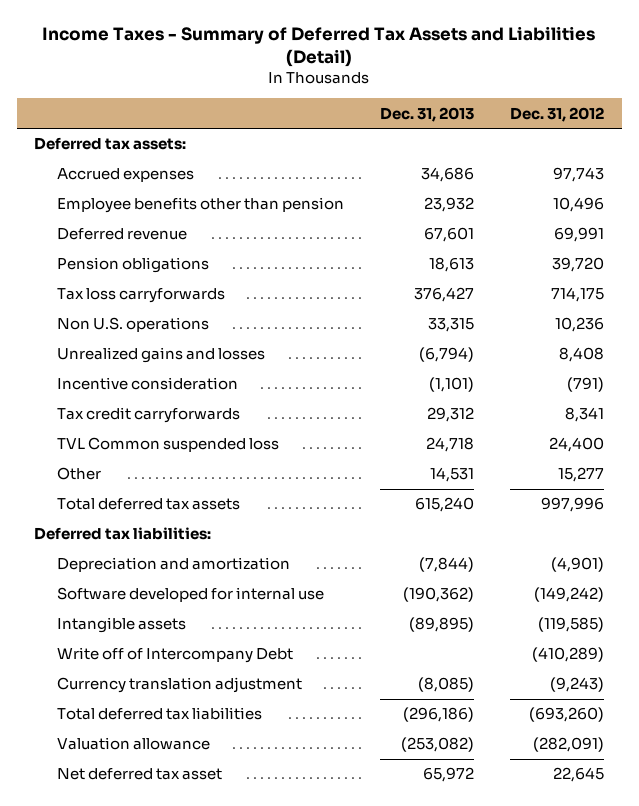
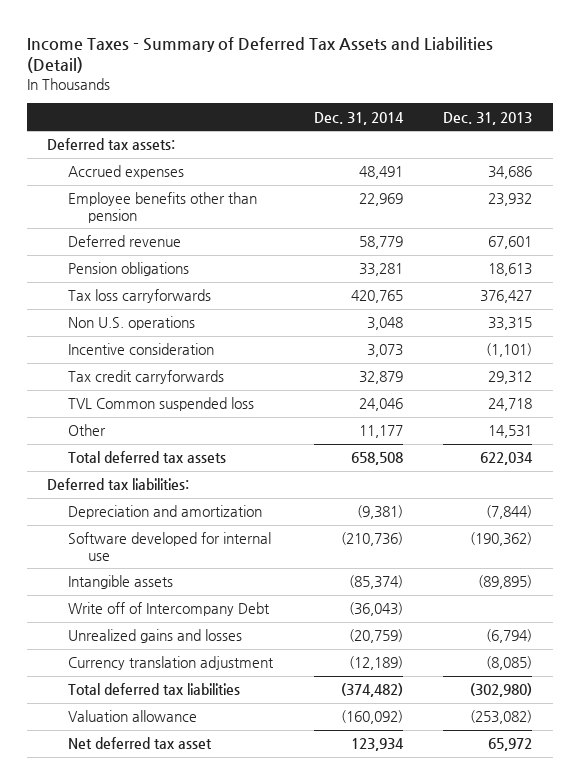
[510,106,605,122] Dec. 31, 2012 -> none
none -> [313,111,404,125] Dec. 31, 2014
[415,497,475,513] 615,240 -> [480,452,534,466] 622,034
[57,347,266,364] Unrealized gains and losses -> [67,629,242,644] Unrealized gains and losses
[403,707,475,723] (296,186) -> [470,683,533,698] (302,980)

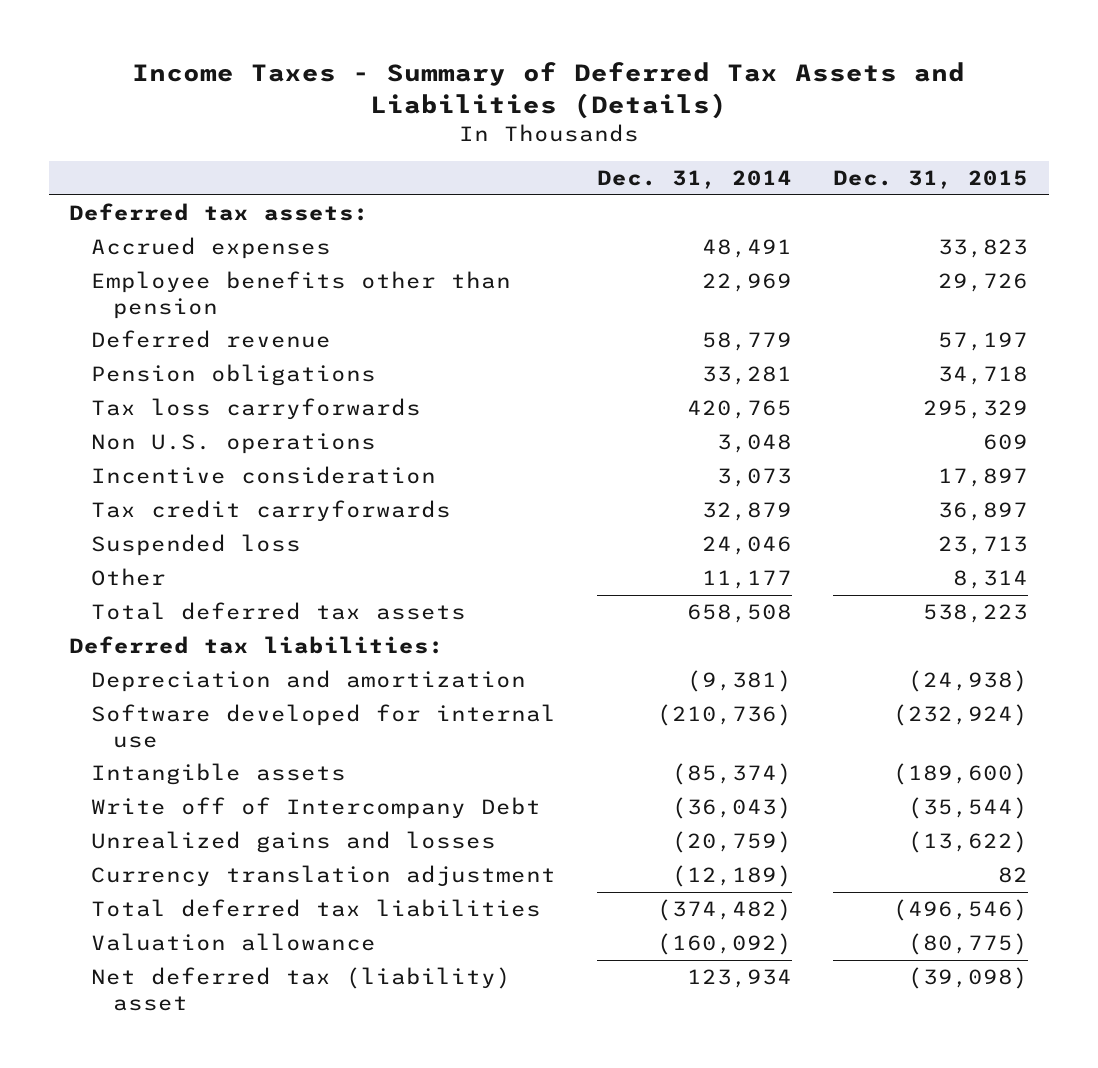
[26,36,493,74] Income Taxes - Summary of Deferred Tax Assets and Liabilities (Detail) -> [131,61,965,119] Income Taxes - Summary of Deferred Tax Assets and Liabilities (Details)
[443,111,533,125] Dec. 31, 2013 -> none
none -> [833,170,1029,190] Dec. 31, 2015
[67,397,254,412] TVL Common suspended loss -> [91,533,302,556] Suspended loss
[67,737,212,750] Net deferred tax asset -> [91,966,512,1011] Net deferred tax (liability) asset

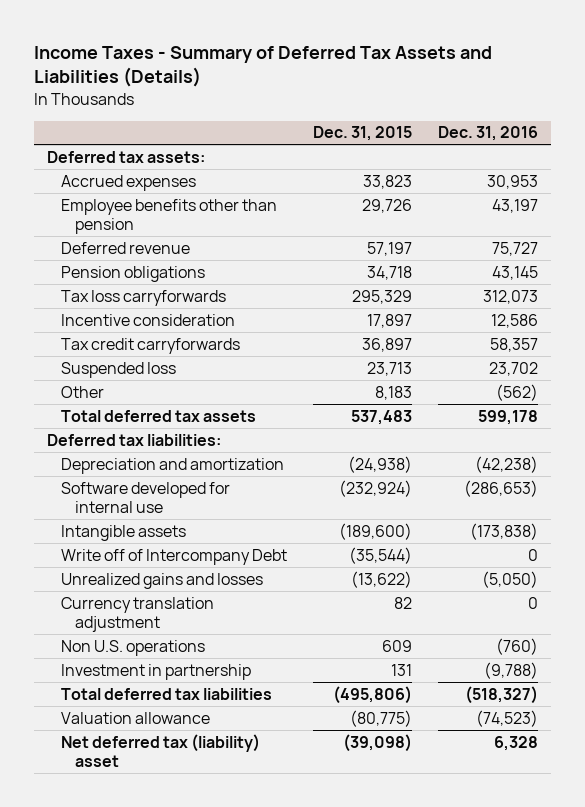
[597,170,793,190] Dec. 31, 2014 -> none
none -> [438,126,539,142] Dec. 31, 2016
[953,569,1029,589] 8,314 -> [375,385,413,400] 8,183
[923,603,1029,623] 538,223 -> [351,409,413,425] 537,483
[91,432,377,454] Non U.S. operations -> [61,639,206,656] Non U.S. operations
none -> [61,663,252,680] Investment in partnership
[893,898,1029,921] (496,546) -> [333,685,413,704] (495,806)

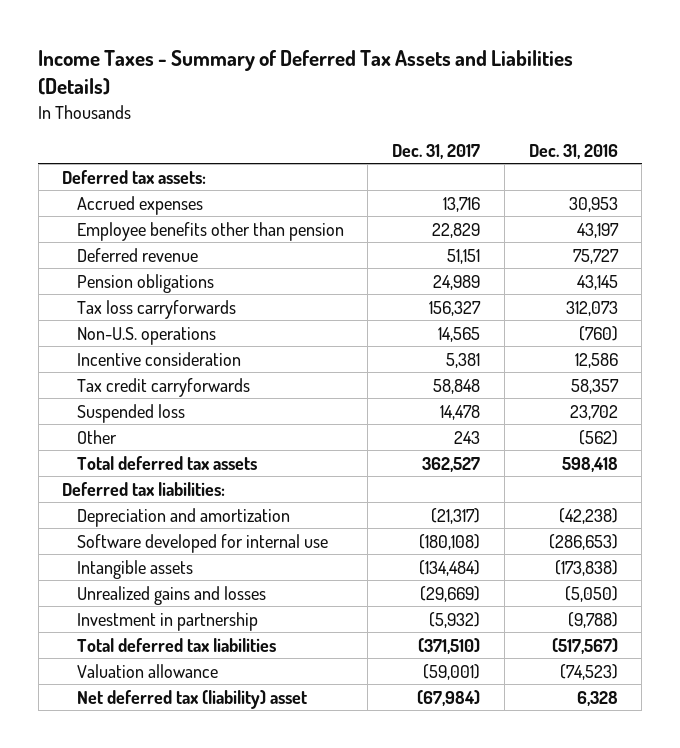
[313,126,413,142] Dec. 31, 2015 -> none
none -> [392,143,481,159] Dec. 31, 2017
none -> [76,326,216,345] Non-U.S. operations
[478,409,539,425] 599,178 -> [561,456,618,472] 598,418
[61,548,288,565] Write off of Intercompany Debt -> none
[61,596,215,632] Currency translation adjustment -> none
[61,639,206,656] Non U.S. operations -> none
[465,685,539,704] (518,327) -> [551,637,618,654] (517,567)

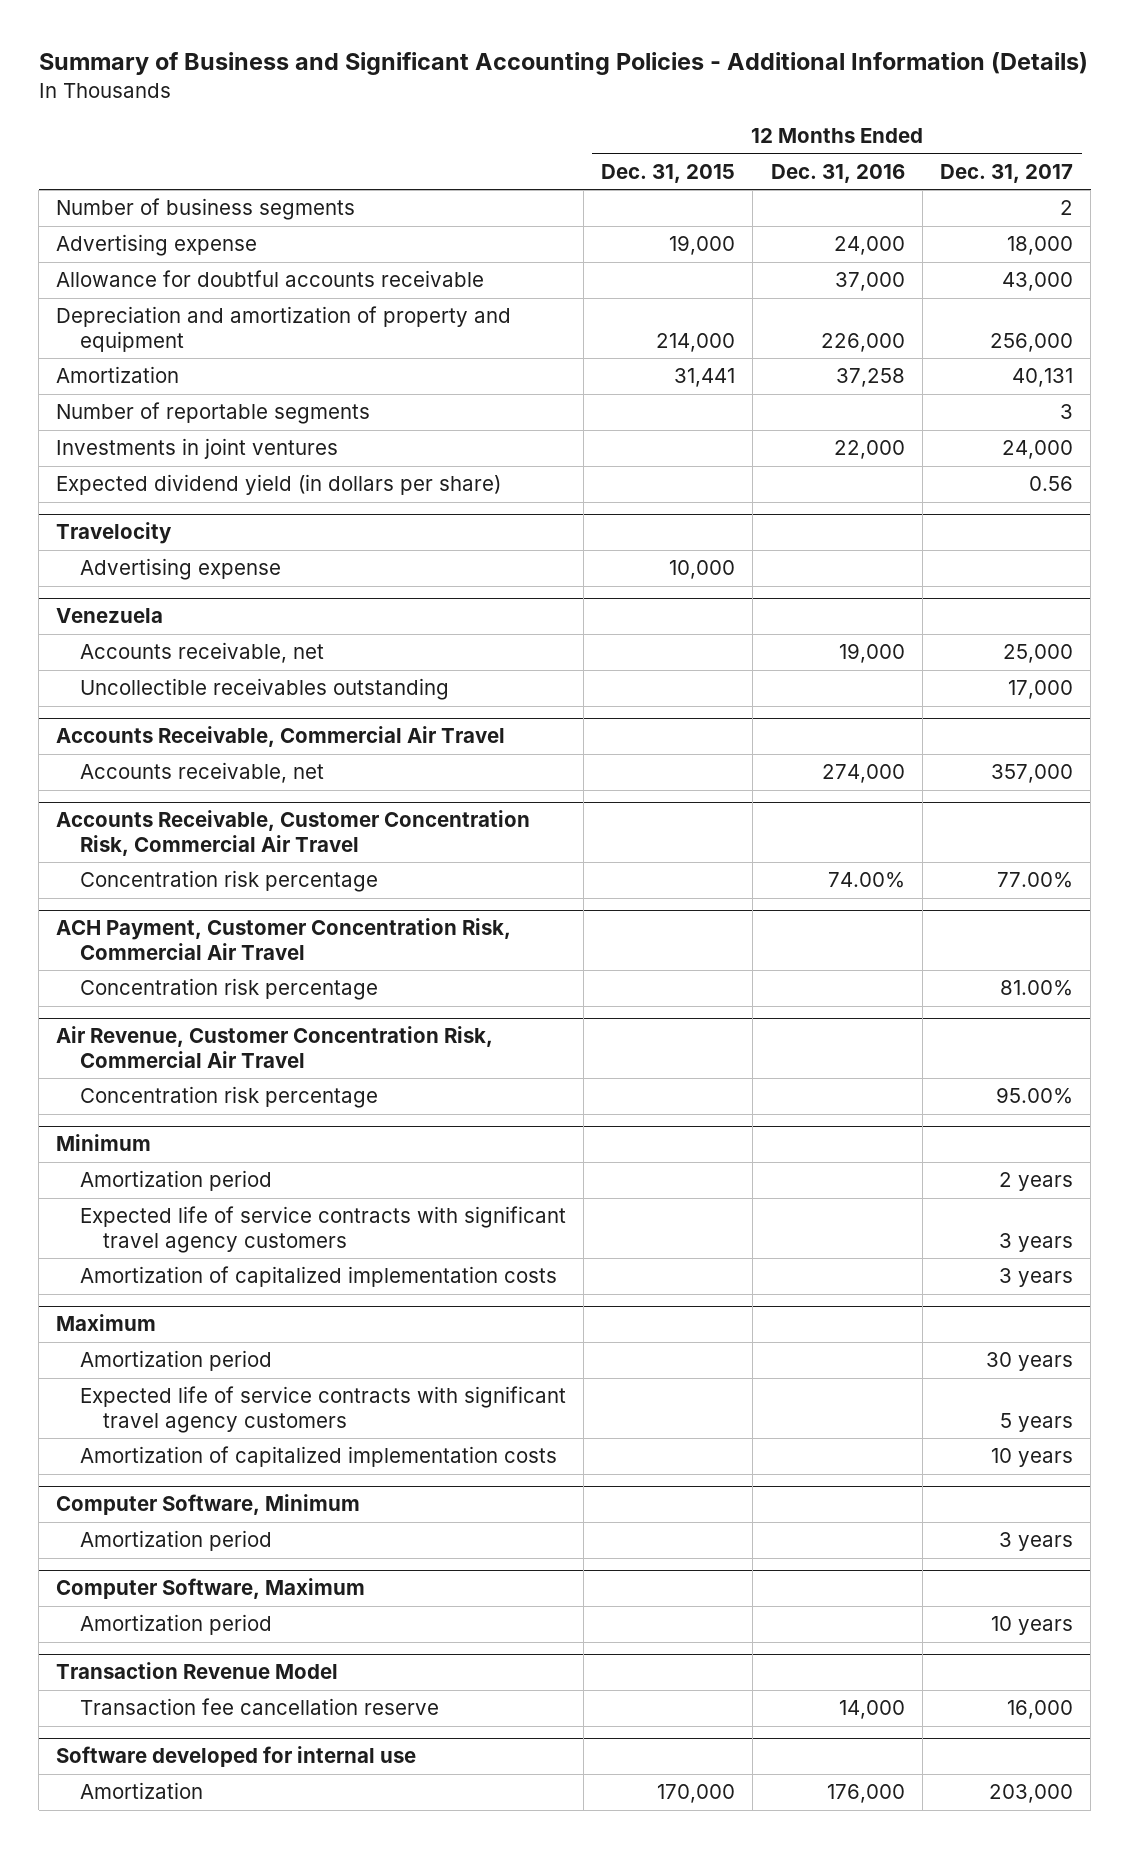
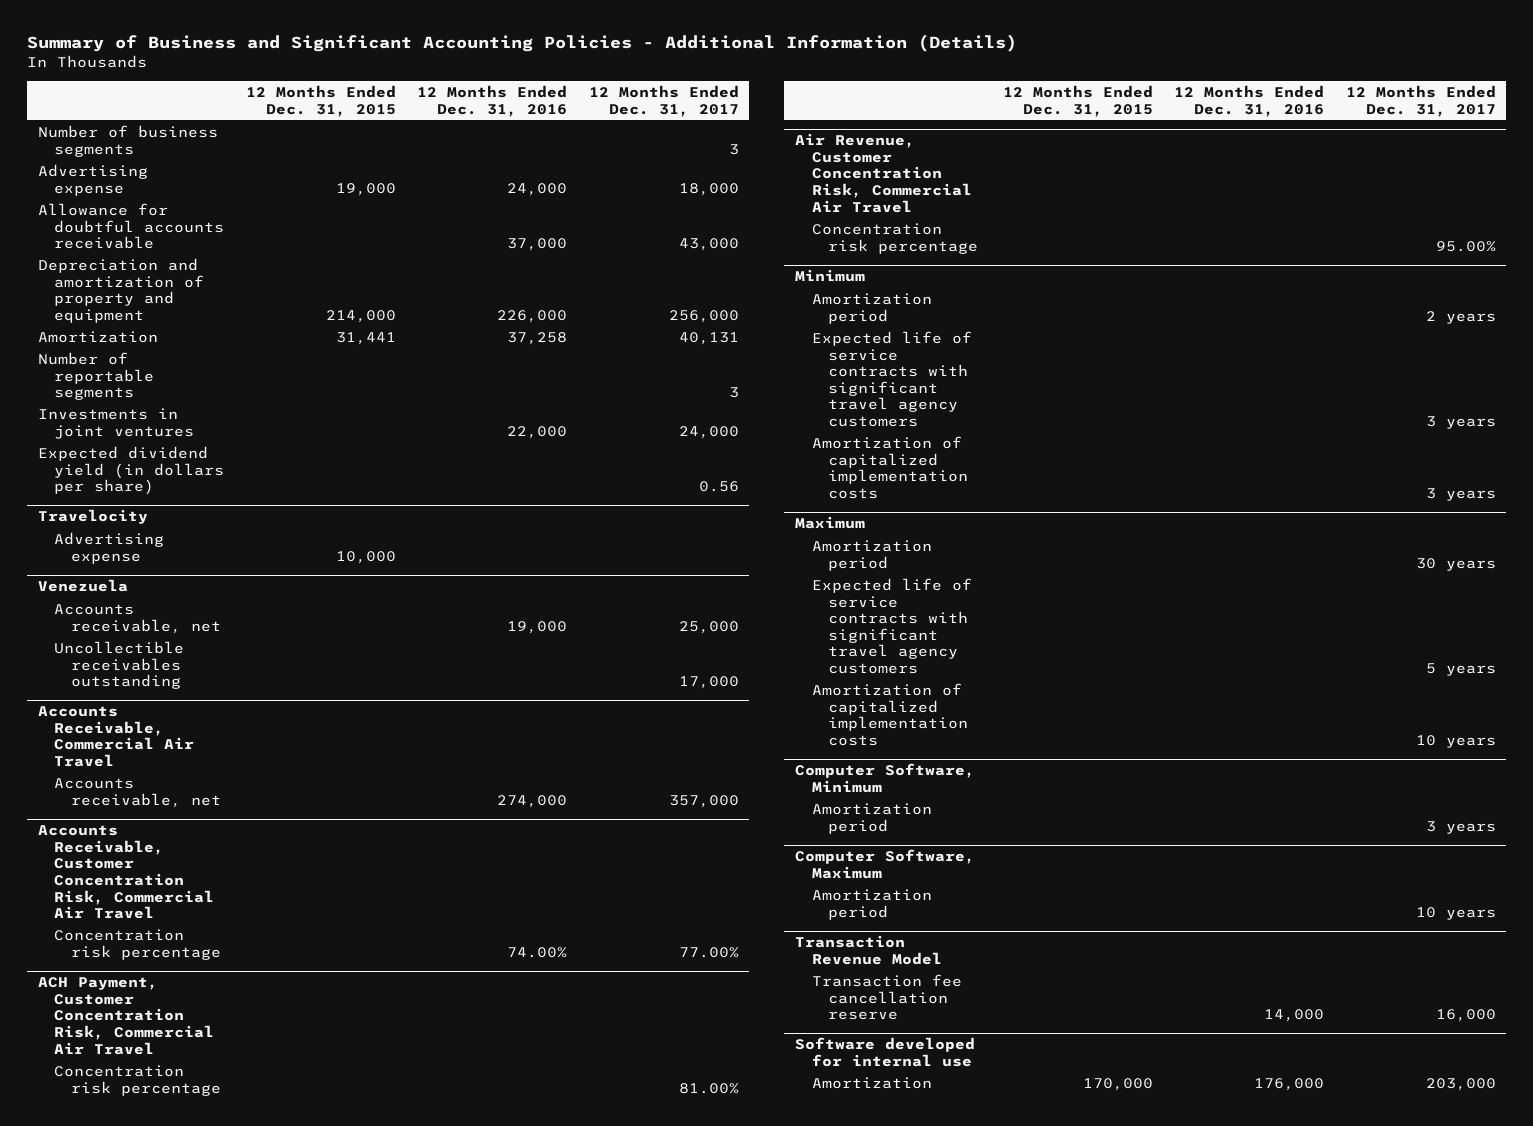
[1060,200,1074,216] 2 -> [728,143,739,155] 3

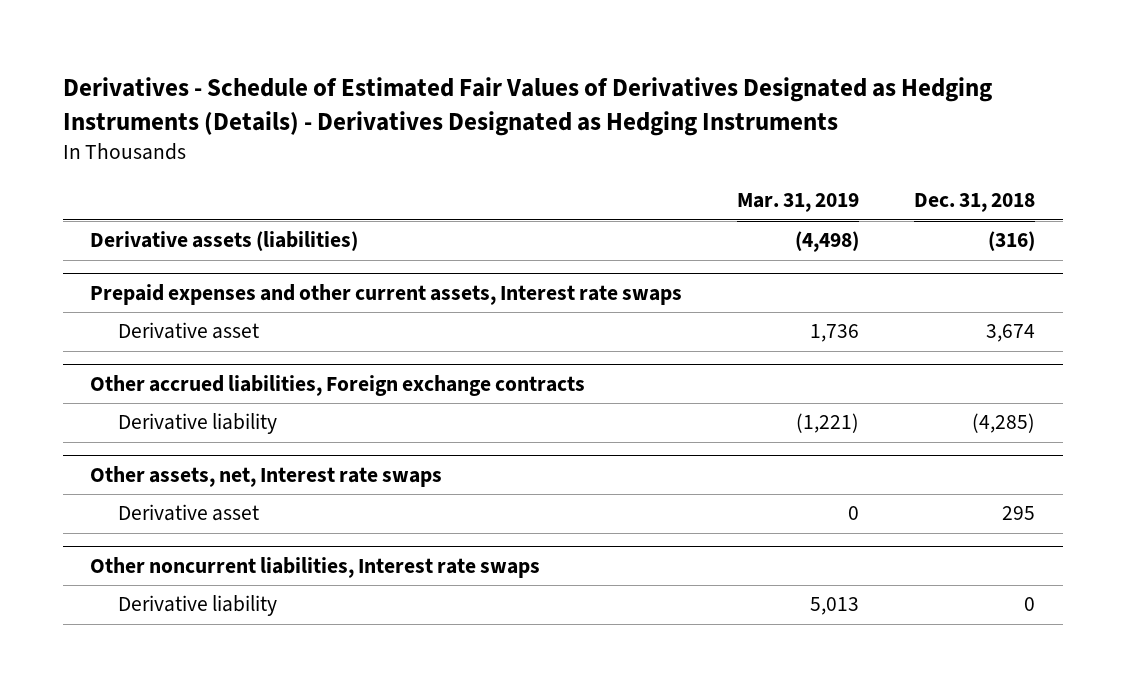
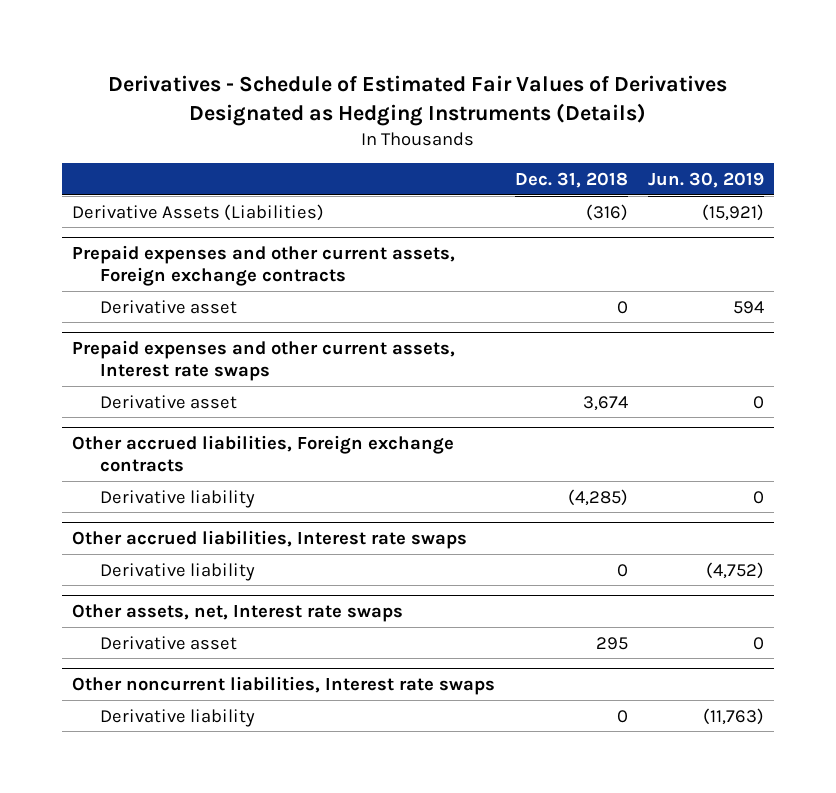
[62,77,992,136] Derivatives - Schedule of Estimated Fair Values of Derivatives Designated as Hedging Instruments (Details) - Derivatives Designated as Hedging Instruments -> [107,74,727,126] Derivatives - Schedule of Estimated Fair Values of Derivatives Designated as Hedging Instruments (Details)
[737,193,860,213] Mar. 31, 2019 -> none
none -> [647,171,764,188] Jun. 30, 2019
[90,231,359,252] Derivative assets (liabilities) -> [71,203,324,221] Derivative Assets (Liabilities)
none -> [71,245,455,287] Prepaid expenses and other current assets, Foreign exchange contracts
none -> [99,299,237,314] Derivative asset
none -> [71,530,467,550] Other accrued liabilities, Interest rate swaps
none -> [99,562,255,581] Derivative liability

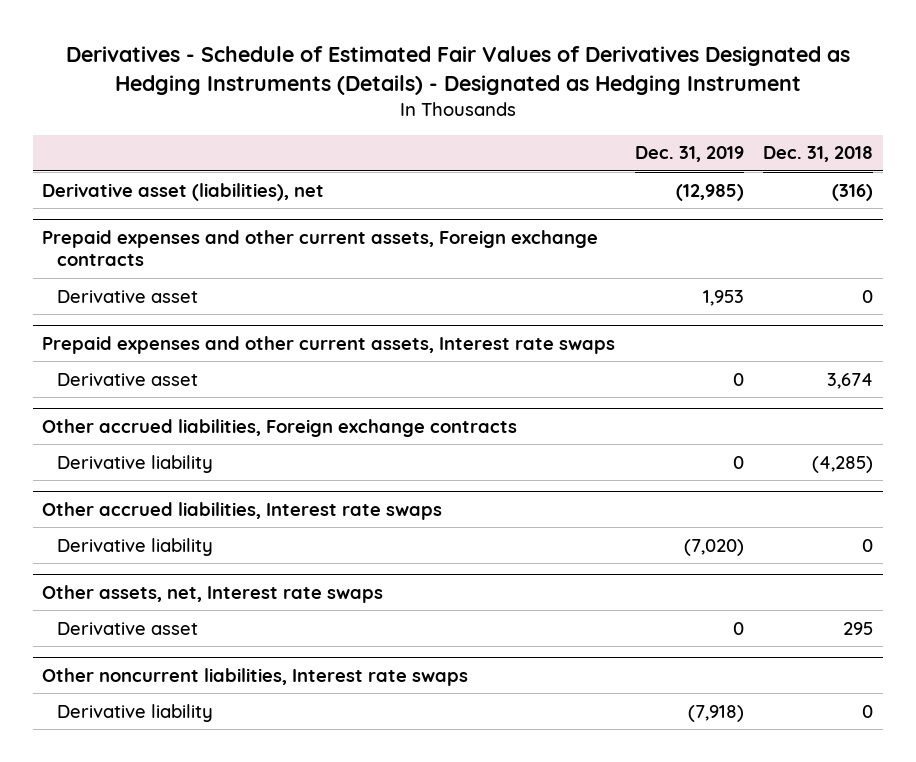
[107,74,727,126] Derivatives - Schedule of Estimated Fair Values of Derivatives Designated as Hedging Instruments (Details) -> [65,45,850,95] Derivatives - Schedule of Estimated Fair Values of Derivatives Designated as Hedging Instruments (Details) - Designated as Hedging Instrument
[647,171,764,188] Jun. 30, 2019 -> none
none -> [634,146,744,163] Dec. 31, 2019
[71,203,324,221] Derivative Assets (Liabilities) -> [42,182,325,201] Derivative asset (liabilities), net

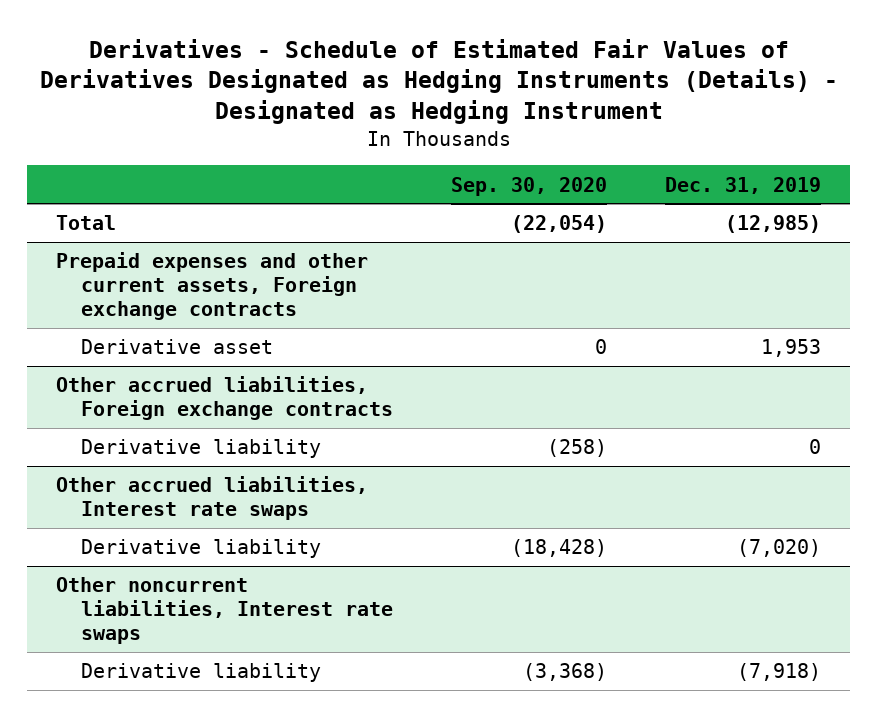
[763,146,874,163] Dec. 31, 2018 -> none
none -> [451,176,608,196] Sep. 30, 2020
[42,182,325,201] Derivative asset (liabilities), net -> [55,215,116,231] Total
[42,335,616,354] Prepaid expenses and other current assets, Interest rate swaps -> none
[56,372,198,386] Derivative asset -> none
[42,584,384,603] Other assets, net, Interest rate swaps -> none
[56,621,198,635] Derivative asset -> none

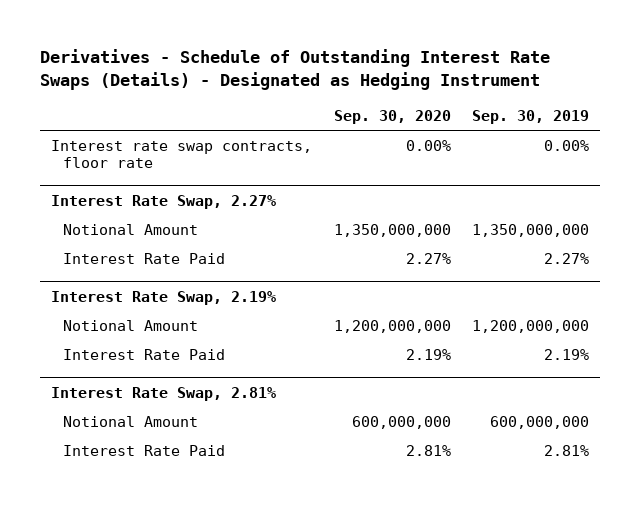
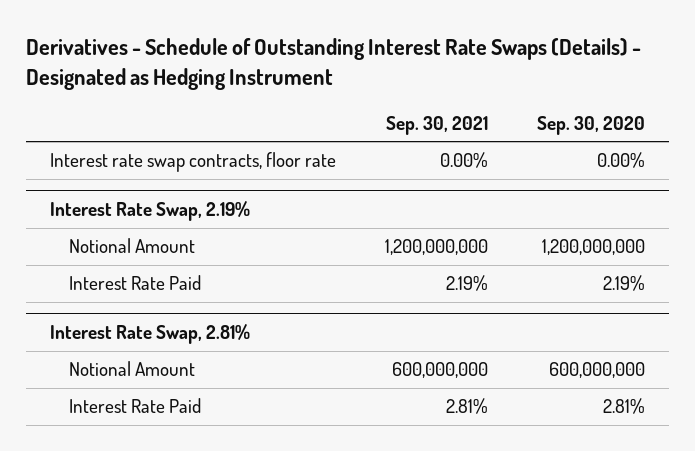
[472,110,590,125] Sep. 30, 2019 -> none
none -> [385,115,488,135] Sep. 30, 2021
[50,194,276,209] Interest Rate Swap, 2.27% -> none
[62,223,198,235] Notional Amount -> none
[62,252,225,264] Interest Rate Paid -> none

